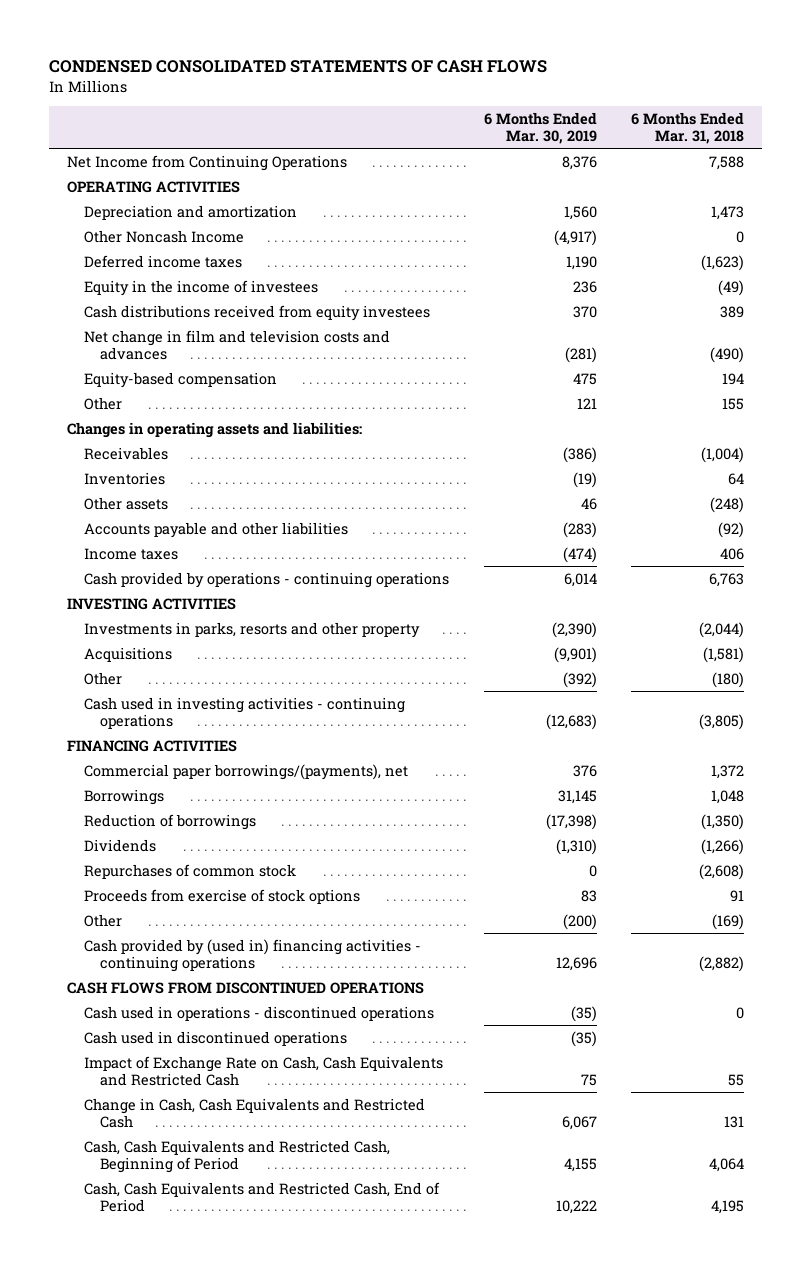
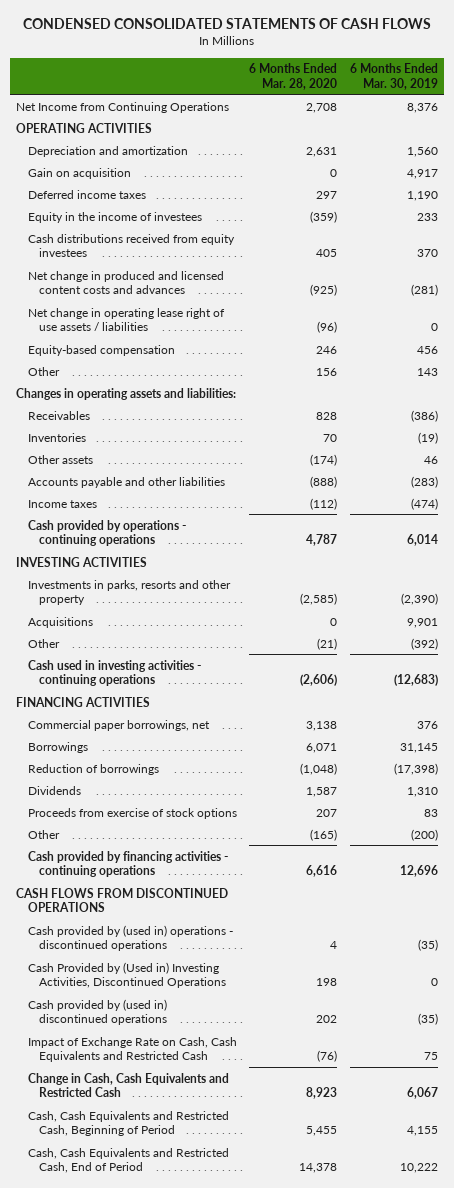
[631,111,745,145] 6 Months Ended Mar. 31, 2018 -> none
none -> [249,63,338,90] 6 Months Ended Mar. 28, 2020
[83,229,244,243] Other Noncash Income -> none
none -> [27,167,131,179] Gain on acquisition
[572,280,597,293] 236 -> [417,212,439,221] 233
[83,329,390,360] Net change in film and television costs and advances -> [27,270,224,294] Net change in produced and licensed content costs and advances
none -> [27,307,225,331] Net change in operating lease right of use assets / liabilities
[572,372,597,385] 475 -> [417,345,439,354] 456
[576,397,597,409] 121 -> [417,367,439,376] 143
[553,646,597,663] (9,901) -> [407,617,439,628] 9,901
[83,763,408,780] Commercial paper borrowings/(payments), net -> [27,719,210,731] Commercial paper borrowings, net
[83,863,296,879] Repurchases of common stock -> none
[555,838,597,855] (1,310) -> [407,786,439,797] 1,310
[83,938,421,972] Cash provided by (used in) financing activities - continuing operations -> [27,850,228,877] Cash provided by financing activities - continuing operations
[83,1005,434,1021] Cash used in operations - discontinued operations -> [27,924,233,951] Cash provided by (used in) operations - discontinued operations
none -> [27,961,227,988] Cash Provided by (Used in) Investing Activities, Discontinued Operations
[83,1030,347,1046] Cash used in discontinued operations -> [27,998,168,1025] Cash provided by (used in) discontinued operations

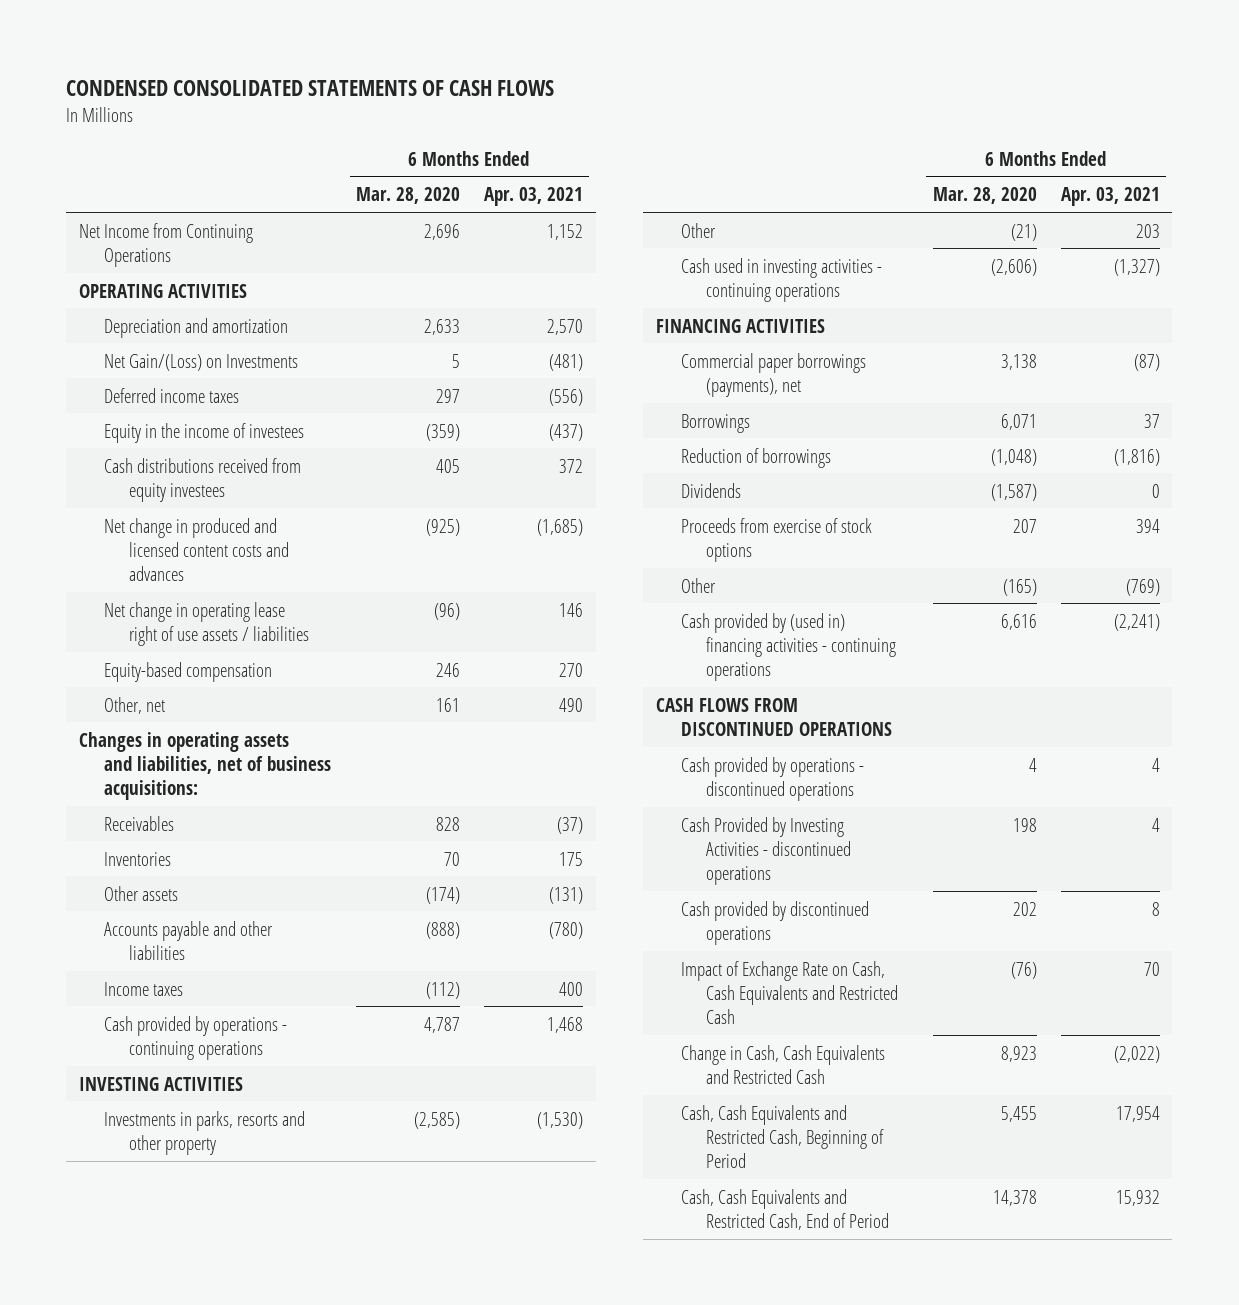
[350,63,439,90] 6 Months Ended Mar. 30, 2019 -> none
none -> [484,187,584,207] Apr. 03, 2021
[306,102,338,113] 2,708 -> [423,223,460,240] 2,696
[306,146,338,157] 2,631 -> [423,318,460,335] 2,633
[27,167,131,179] Gain on acquisition -> [104,353,299,371] Net Gain/(Loss) on Investments
[330,168,338,177] 0 -> [451,353,460,368] 5
[27,366,60,376] Other -> [104,696,166,714] Other, net
[316,367,338,376] 156 -> [435,697,460,712] 161
[16,387,237,400] Changes in operating assets and liabilities: -> [78,731,332,801] Changes in operating assets and liabilities, net of business acquisitions:
[27,616,93,628] Acquisitions -> none
[27,719,210,731] Commercial paper borrowings, net -> [680,352,866,397] Commercial paper borrowings (payments), net
[306,786,338,797] 1,587 -> [990,483,1037,501] (1,587)
[27,850,228,877] Cash provided by financing activities - continuing operations -> [680,612,897,682] Cash provided by (used in) financing activities - continuing operations
[27,924,233,951] Cash provided by (used in) operations - discontinued operations -> [680,756,864,801] Cash provided by operations - discontinued operations
[27,961,227,988] Cash Provided by (Used in) Investing Activities, Discontinued Operations -> [680,816,852,886] Cash Provided by Investing Activities - discontinued operations
[27,998,168,1025] Cash provided by (used in) discontinued operations -> [680,900,869,945] Cash provided by discontinued operations

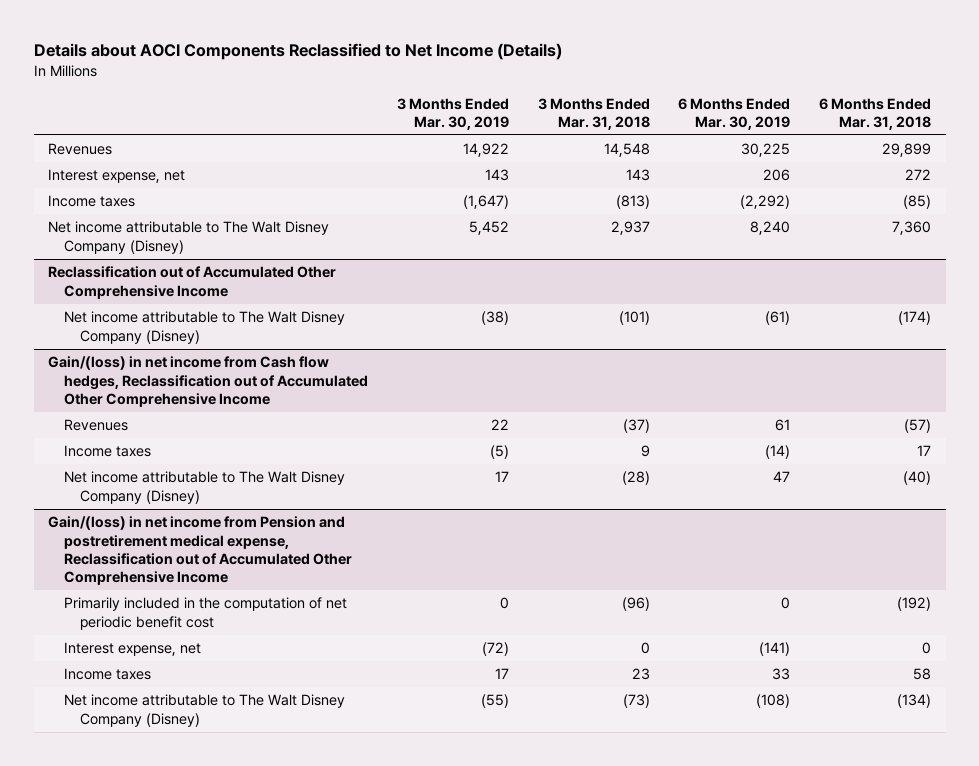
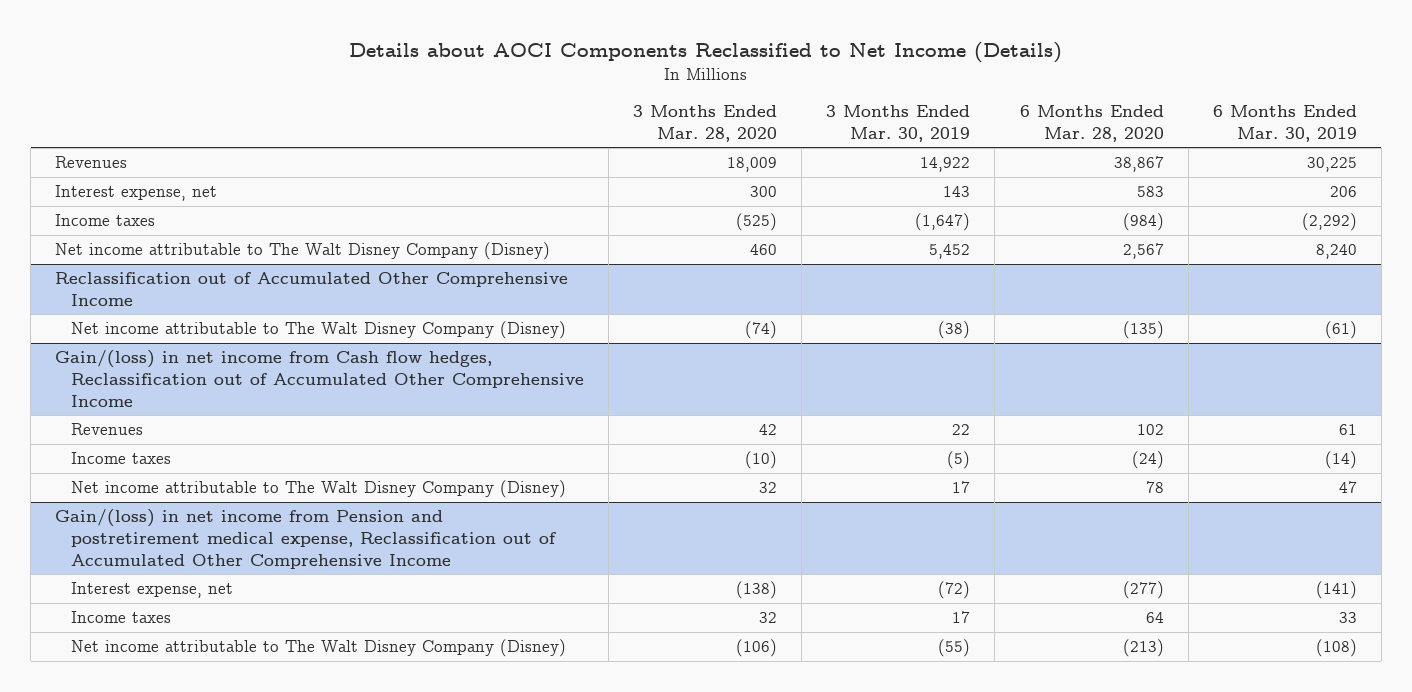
[537,97,650,130] 3 Months Ended Mar. 31, 2018 -> none
[819,97,932,130] 6 Months Ended Mar. 31, 2018 -> none
none -> [633,105,778,143] 3 Months Ended Mar. 28, 2020
none -> [1019,105,1164,143] 6 Months Ended Mar. 28, 2020
[64,597,348,630] Primarily included in the computation of net periodic benefit cost -> none

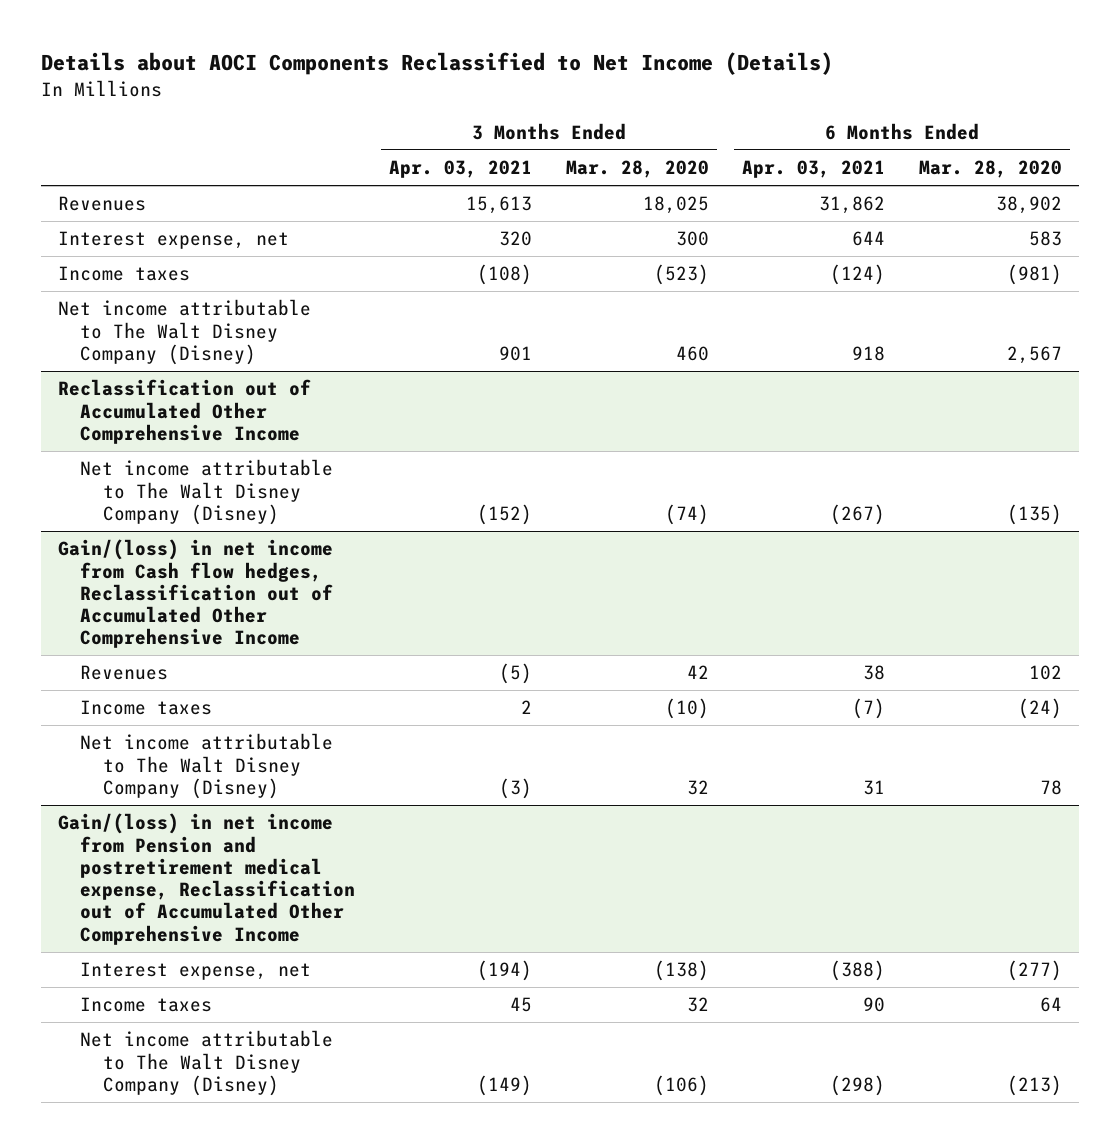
[826,105,971,143] 3 Months Ended Mar. 30, 2019 -> none
[1212,105,1357,143] 6 Months Ended Mar. 30, 2019 -> none
none -> [388,160,532,179] Apr. 03, 2021
none -> [742,160,886,179] Apr. 03, 2021
[727,157,778,173] 18,009 -> [642,196,709,215] 18,025
[1113,156,1164,173] 38,867 -> [995,196,1062,215] 38,902
[736,213,778,232] (525) -> [653,264,709,286] (523)
[1122,213,1164,232] (984) -> [1006,264,1062,286] (981)

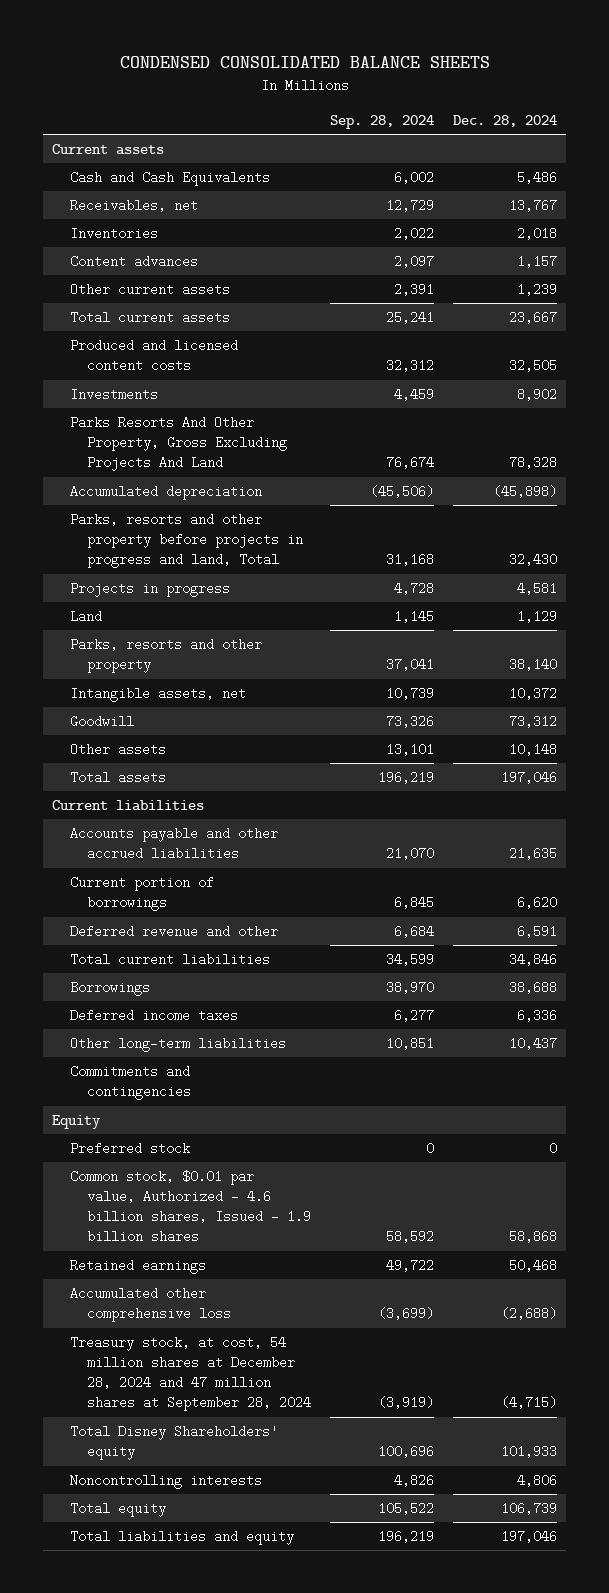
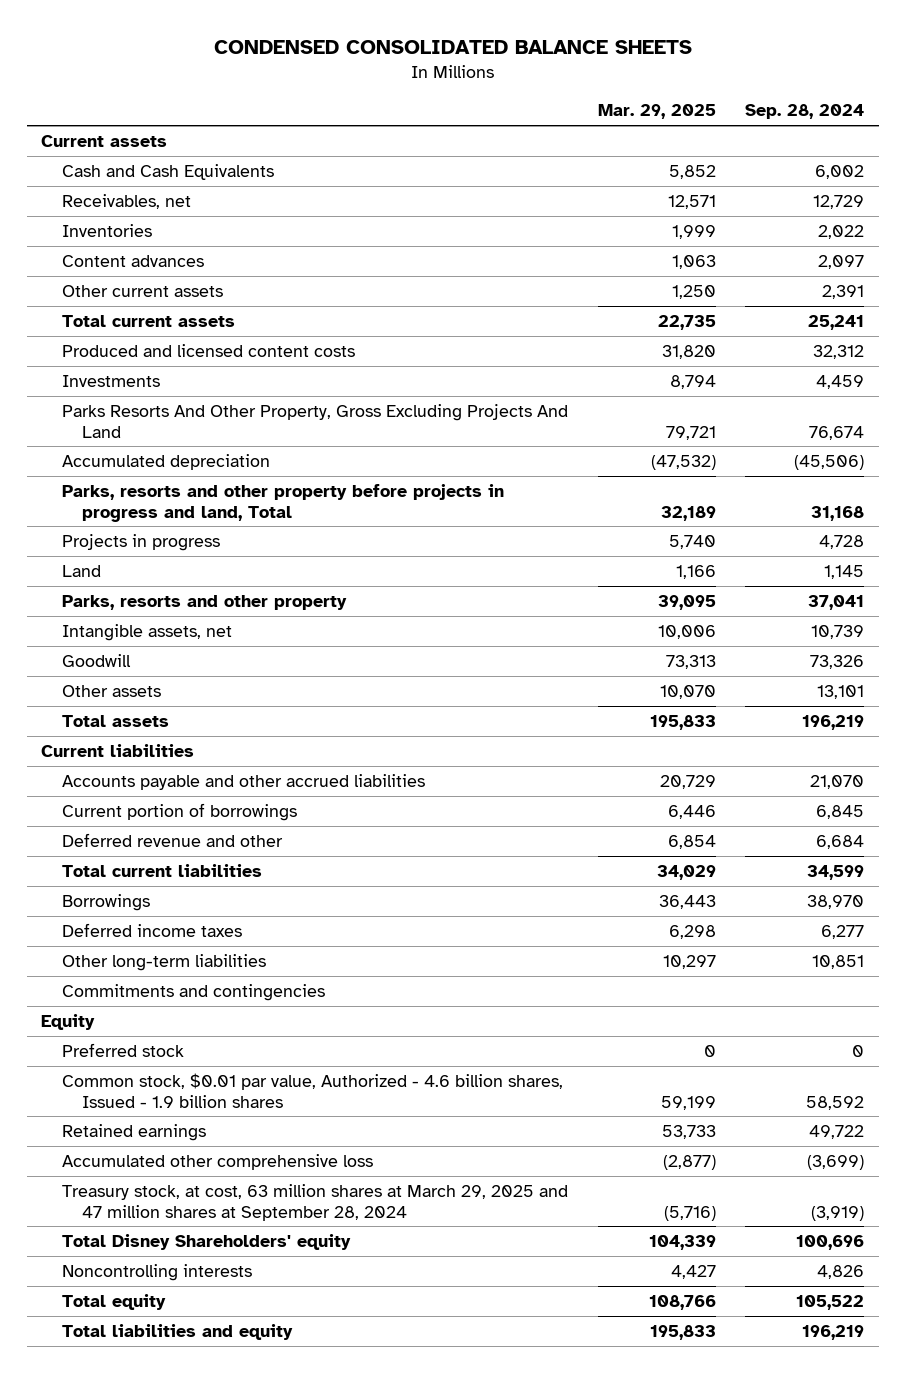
[453,114,558,127] Dec. 28, 2024 -> none
none -> [597,104,716,120] Mar. 29, 2025
[69,1336,312,1412] Treasury stock, at cost, 54 million shares at December 28, 2024 and 47 million shares at September 28, 2024 -> [61,1183,568,1221] Treasury stock, at cost, 63 million shares at March 29, 2025 and 47 million shares at September 28, 2024

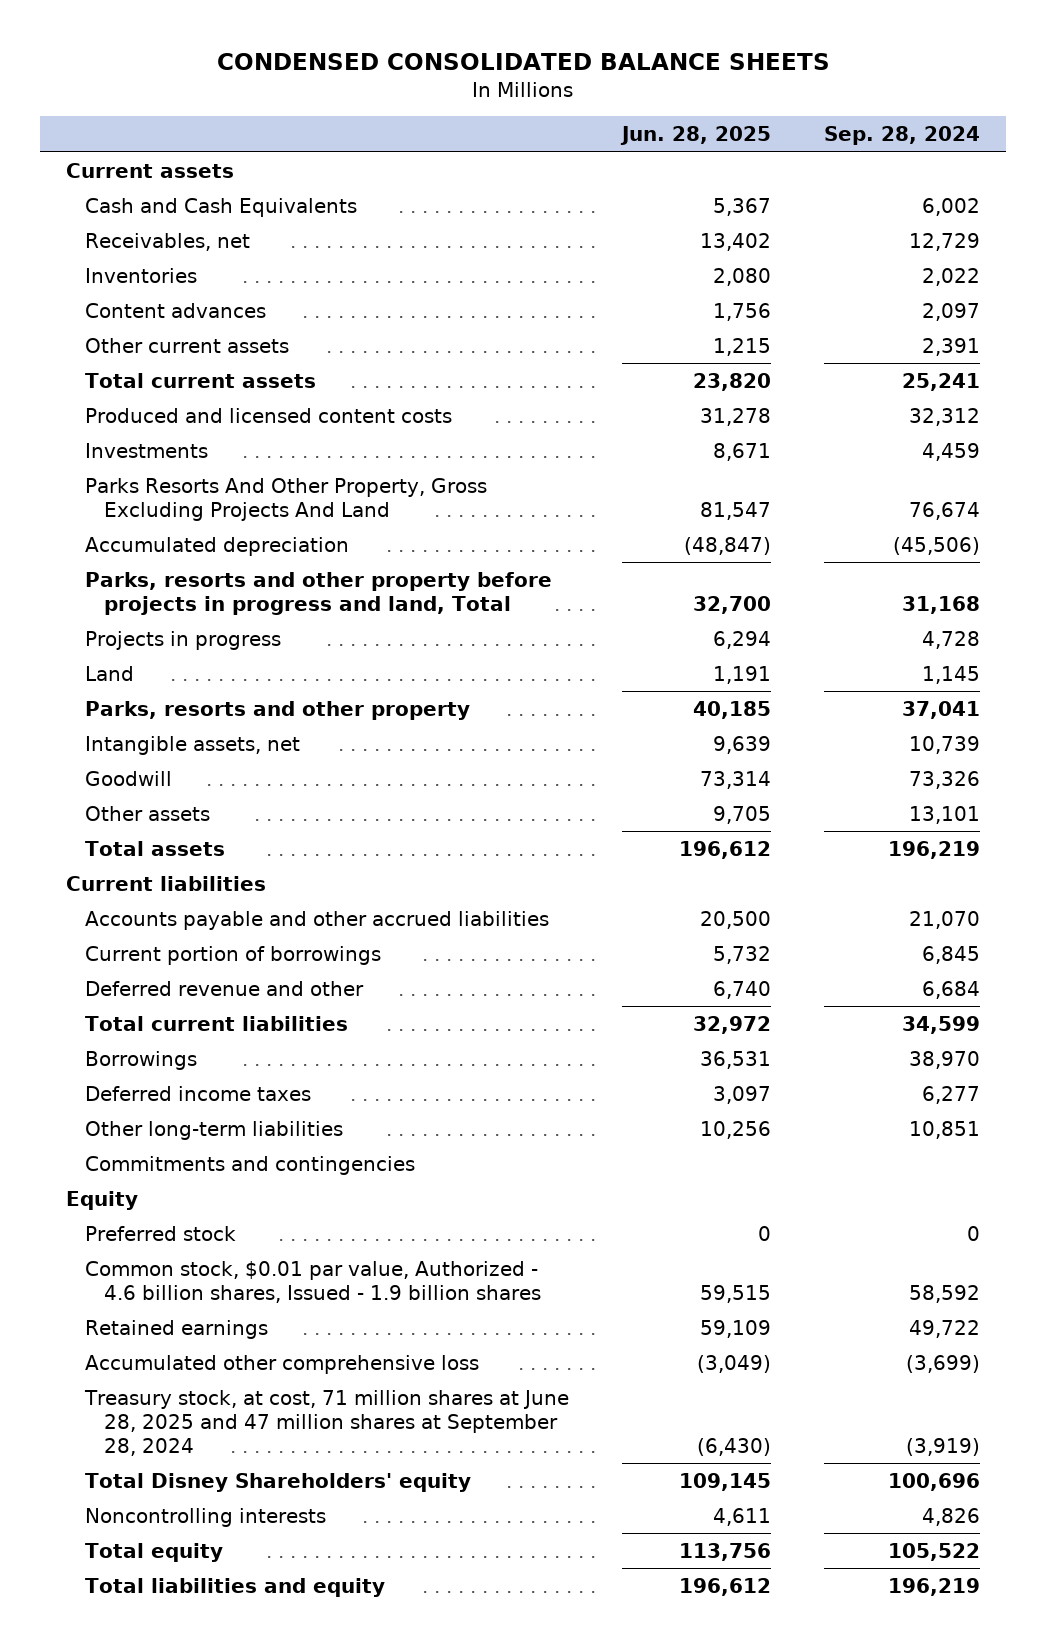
[597,104,716,120] Mar. 29, 2025 -> none
none -> [619,126,771,146] Jun. 28, 2025
[61,1183,568,1221] Treasury stock, at cost, 63 million shares at March 29, 2025 and 47 million shares at September 28, 2024 -> [84,1389,570,1456] Treasury stock, at cost, 71 million shares at June 28, 2025 and 47 million shares at September 28, 2024

